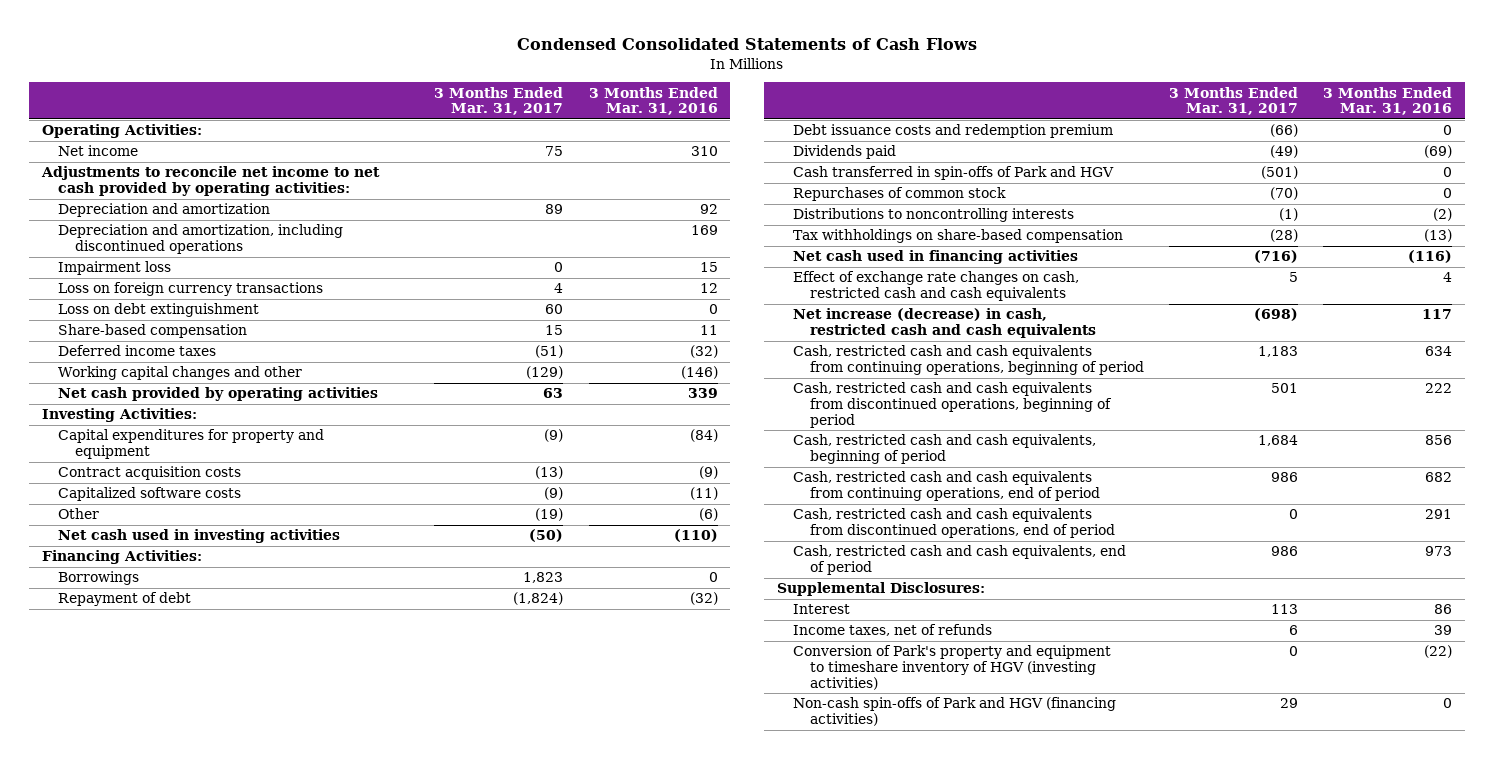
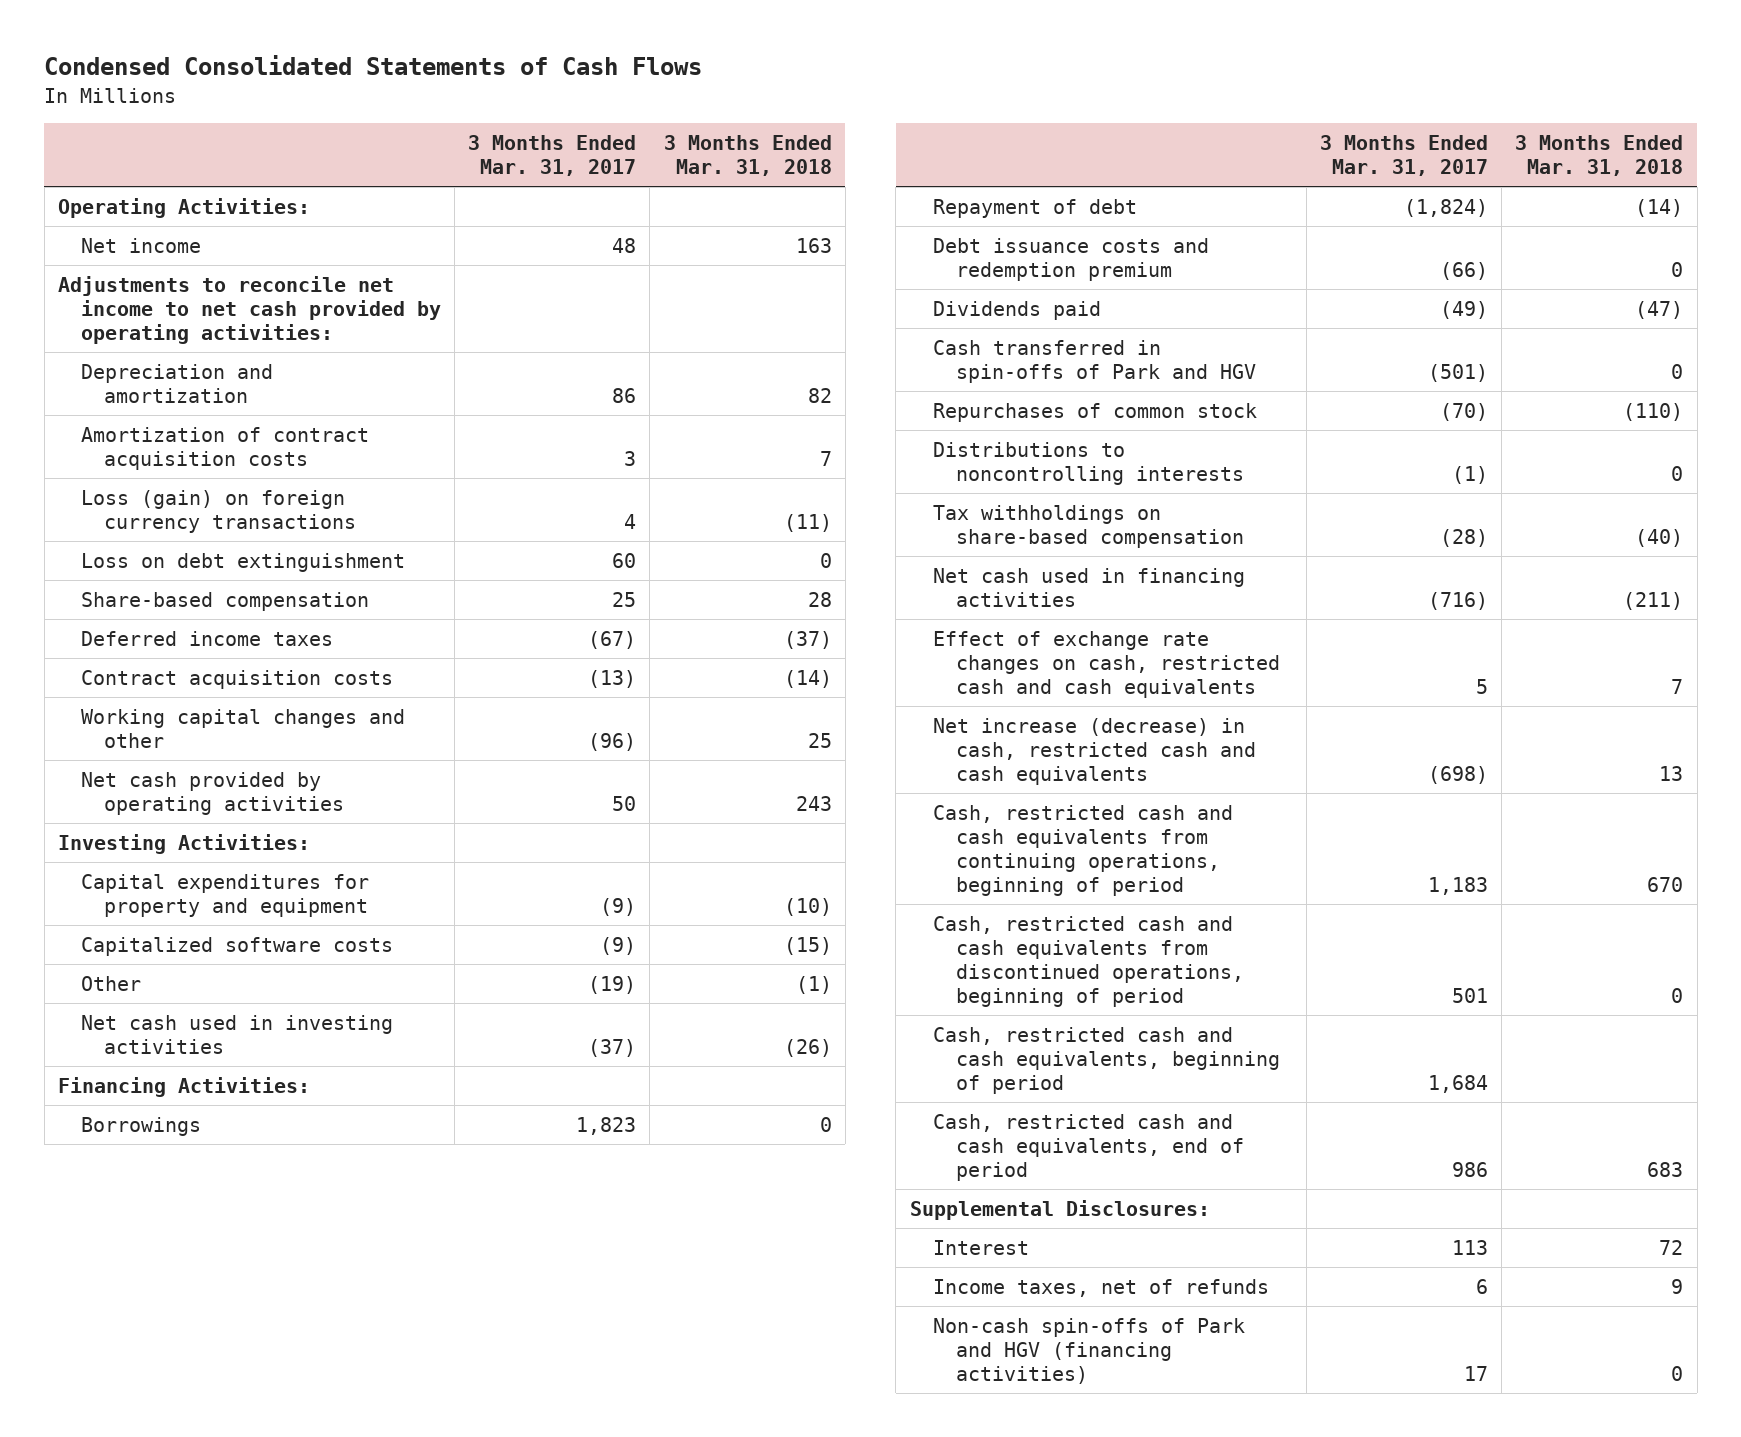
[588,86,718,116] 3 Months Ended Mar. 31, 2016 -> none
none -> [663,135,832,177] 3 Months Ended Mar. 31, 2018
[545,146,564,157] 75 -> [612,238,637,254] 48
[58,224,344,255] Depreciation and amortization, including discontinued operations -> none
[58,261,172,276] Impairment loss -> none
[545,204,564,215] 89 -> [612,387,637,403] 86
none -> [80,427,369,470] Amortization of contract acquisition costs
[58,282,324,297] Loss on foreign currency transactions -> [80,490,356,533] Loss (gain) on foreign currency transactions
[545,325,564,336] 15 -> [612,592,637,608] 25
[535,345,564,359] (51) -> [588,631,637,650] (67)
[58,466,242,481] Contract acquisition costs -> [80,670,393,690] Contract acquisition costs
[526,366,564,380] (129) -> [588,732,637,751] (96)
[543,388,564,399] 63 -> [612,795,637,811] 50
[529,529,564,543] (50) -> [588,1038,637,1057] (37)
[793,471,1100,502] Cash, restricted cash and cash equivalents from continuing operations, end of period -> none
[793,508,1115,539] Cash, restricted cash and cash equivalents from discontinued operations, end of period -> none
[793,645,1112,690] Conversion of Park's property and equipment to timeshare inventory of HGV (investing activities) -> none
[1280,698,1299,709] 29 -> [1463,1365,1488,1381] 17

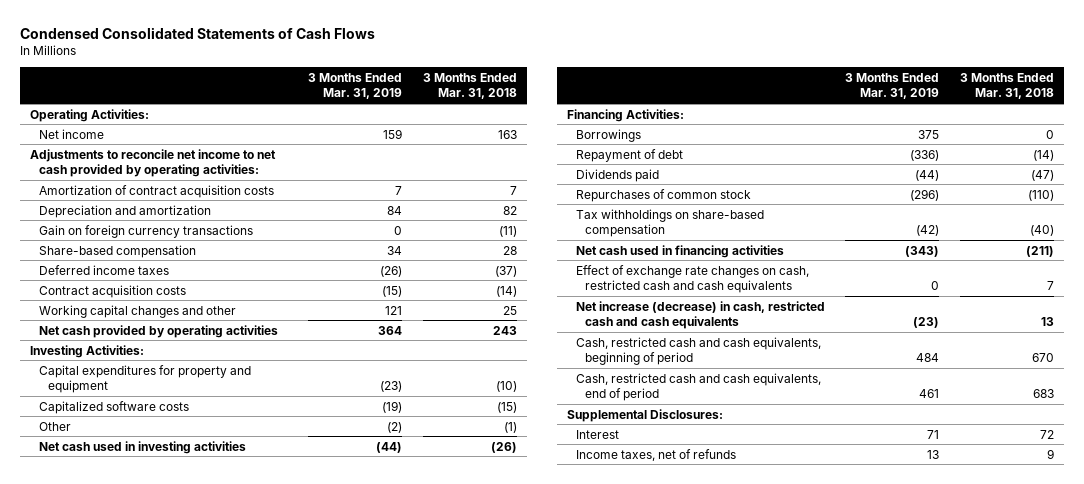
[468,135,637,177] 3 Months Ended Mar. 31, 2017 -> none
none -> [308,73,403,100] 3 Months Ended Mar. 31, 2019
[80,553,405,573] Loss on debt extinguishment -> none
[80,364,273,403] Depreciation and amortization -> [39,204,212,218] Depreciation and amortization
[80,490,356,533] Loss (gain) on foreign currency transactions -> [39,224,254,238] Gain on foreign currency transactions
[932,238,1209,281] Debt issuance costs and redemption premium -> none
[932,340,1256,383] Cash transferred in spin-offs of Park and HGV -> none
[932,442,1244,485] Distributions to noncontrolling interests -> none
[932,916,1244,1007] Cash, restricted cash and cash equivalents from discontinued operations, beginning of period -> none
[932,1027,1280,1094] Cash, restricted cash and cash equivalents, beginning of period -> none
[932,805,1233,896] Cash, restricted cash and cash equivalents from continuing operations, beginning of period -> [576,336,822,365] Cash, restricted cash and cash equivalents, beginning of period
[932,1318,1245,1384] Non-cash spin-offs of Park and HGV (financing activities) -> none

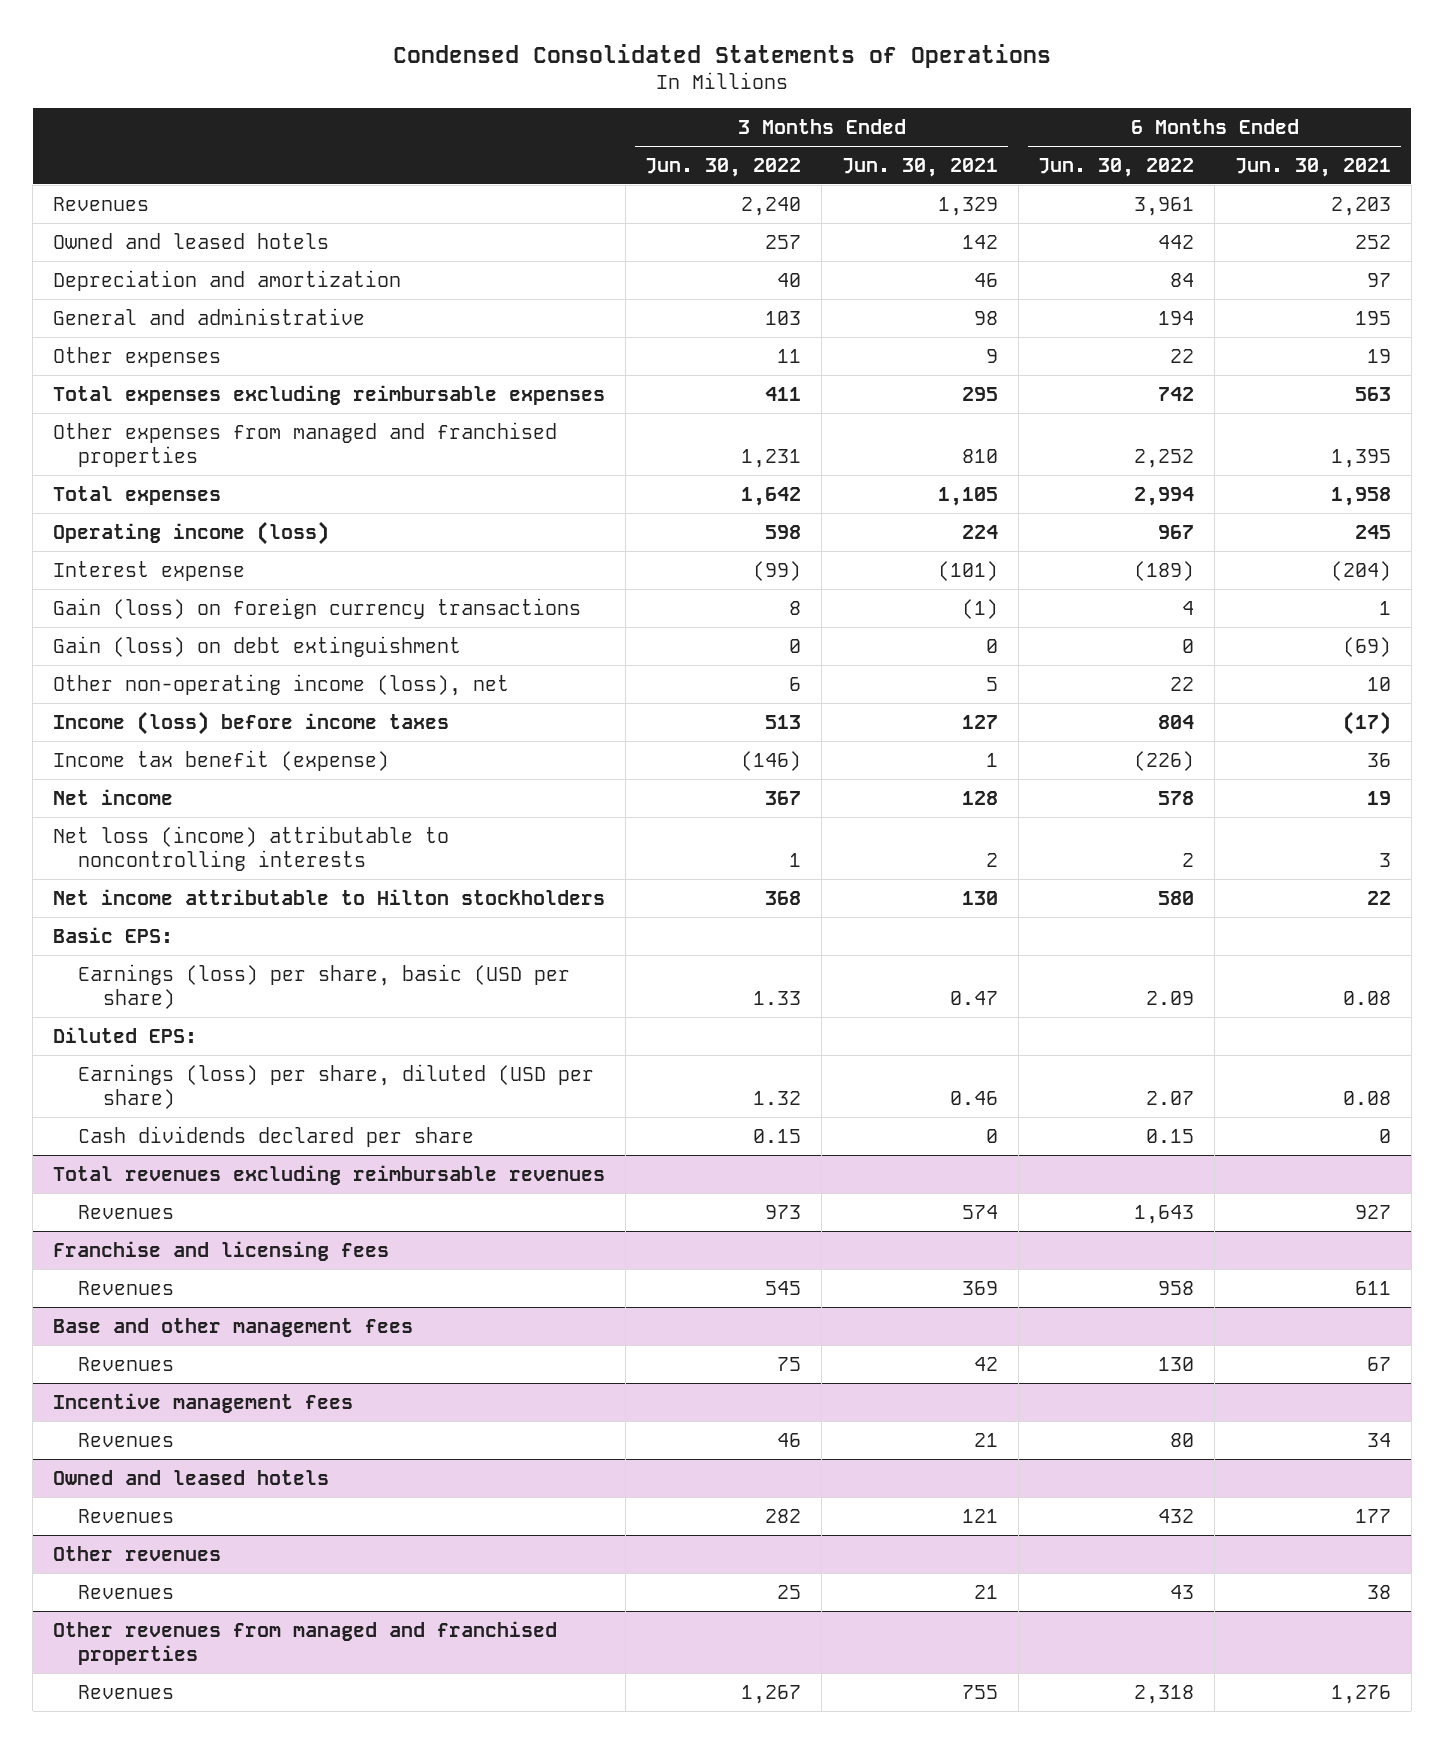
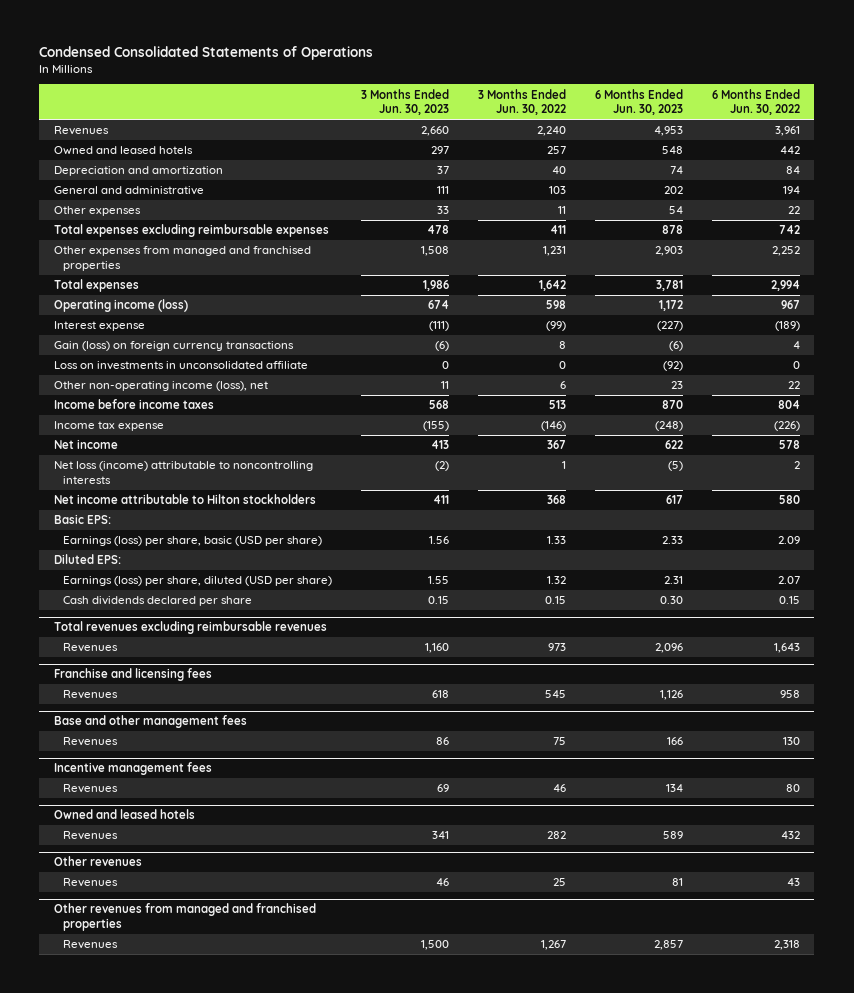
[841,157,998,177] Jun. 30, 2021 -> none
[1234,157,1391,177] Jun. 30, 2021 -> none
none -> [360,88,449,116] 3 Months Ended Jun. 30, 2023
none -> [594,88,683,116] 6 Months Ended Jun. 30, 2023
[52,635,461,657] Gain (loss) on debt extinguishment -> none
none -> [53,361,308,371] Loss on investments in unconsolidated affiliate
[52,710,449,735] Income (loss) before income taxes -> [53,399,214,410] Income before income taxes
[52,749,389,771] Income tax benefit (expense) -> [53,421,164,432] Income tax expense

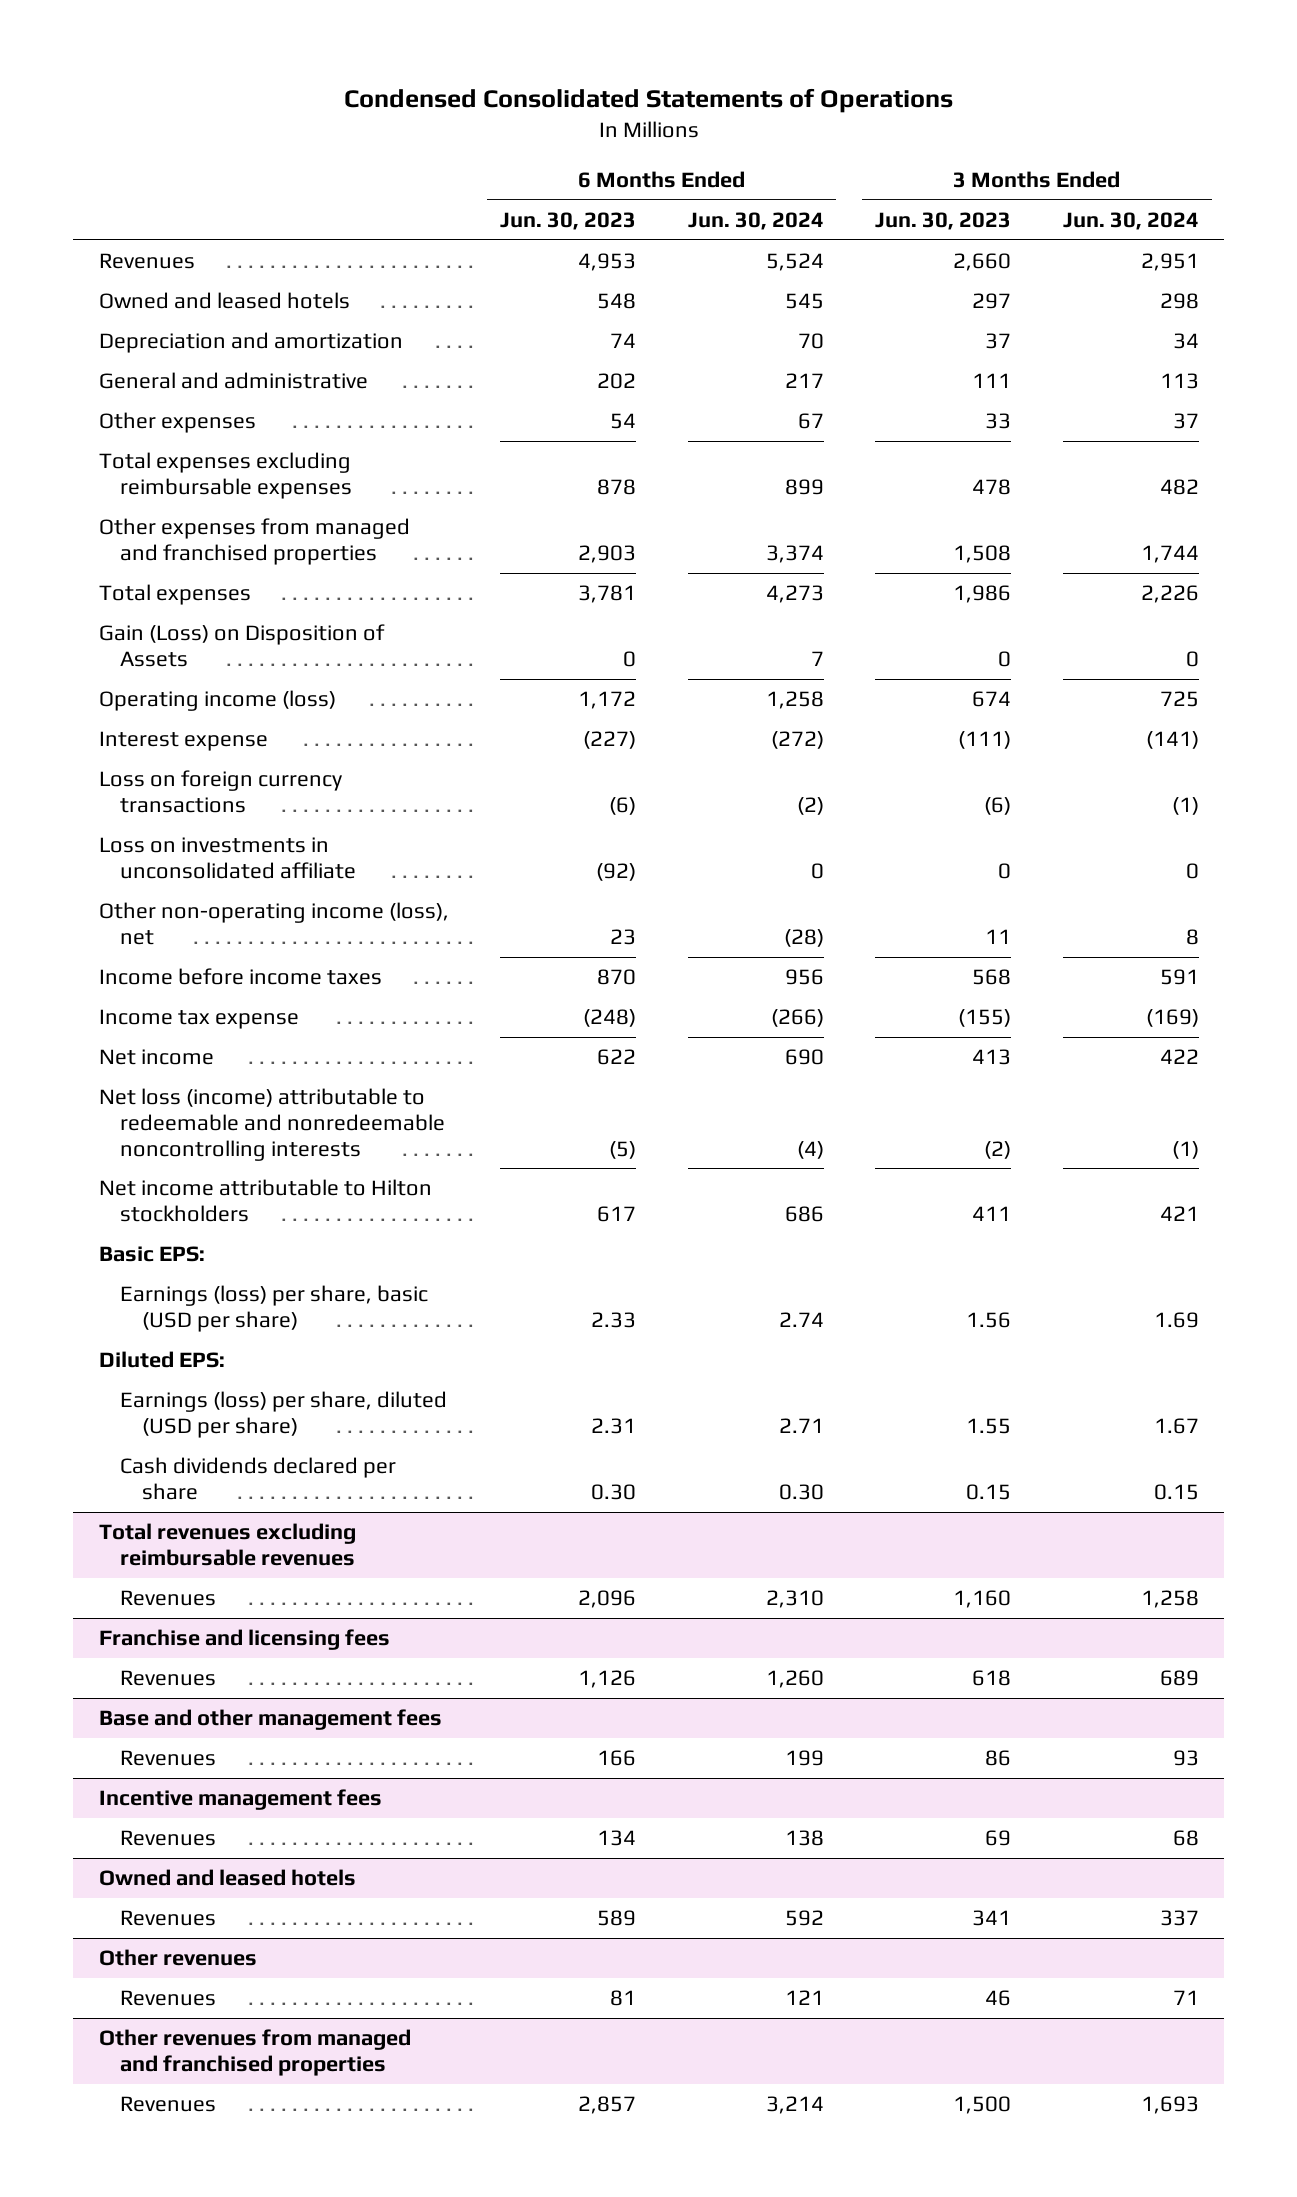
[477,88,566,116] 3 Months Ended Jun. 30, 2022 -> none
[711,88,800,116] 6 Months Ended Jun. 30, 2022 -> none
none -> [687,211,824,230] Jun. 30, 2024
none -> [1062,211,1199,230] Jun. 30, 2024
none -> [98,624,385,667] Gain (Loss) on Disposition of Assets
[53,341,294,352] Gain (loss) on foreign currency transactions -> [98,770,342,813] Loss on foreign currency transactions
[53,461,313,484] Net loss (income) attributable to noncontrolling interests -> [98,1088,446,1161] Net loss (income) attributable to redeemable and nonredeemable noncontrolling interests

